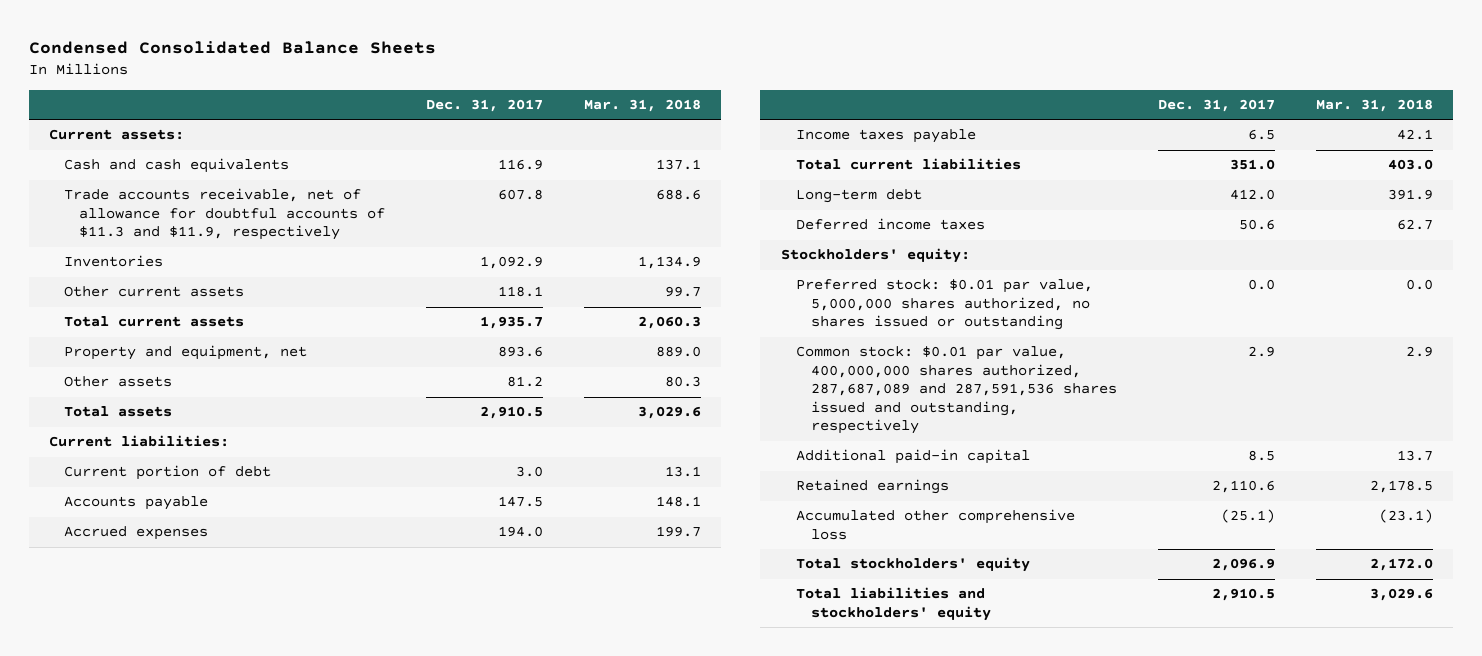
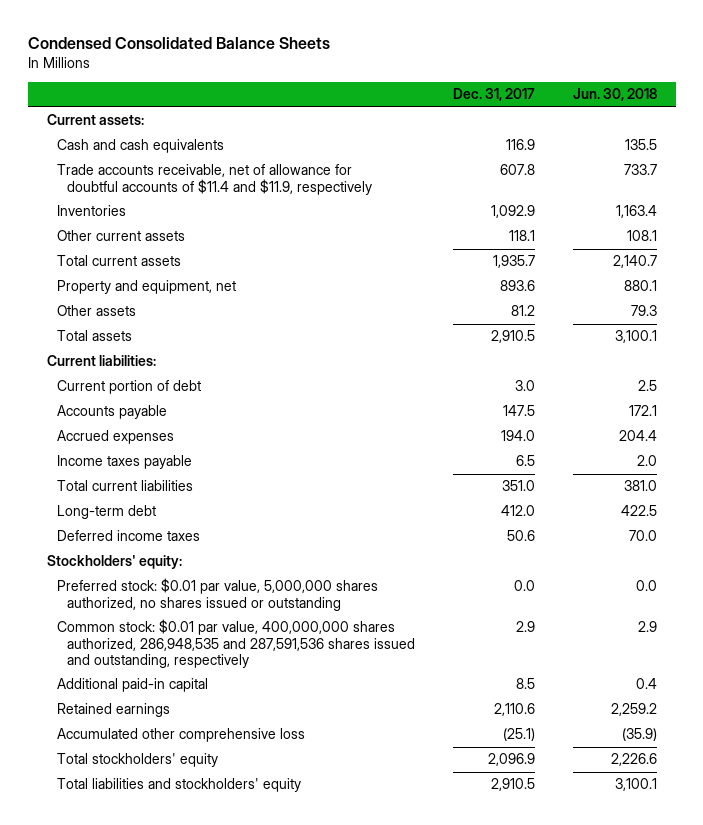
[583,99,701,113] Mar. 31, 2018 -> none
none -> [572,88,657,102] Jun. 30, 2018
[64,188,386,241] Trade accounts receivable, net of allowance for doubtful accounts of $11.3 and $11.9, respectively -> [56,164,372,195] Trade accounts receivable, net of allowance for doubtful accounts of $11.4 and $11.9, respectively
[795,346,1118,435] Common stock: $0.01 par value, 400,000,000 shares authorized, 287,687,089 and 287,591,536 shares issued and outstanding, respectively -> [56,619,415,669] Common stock: $0.01 par value, 400,000,000 shares authorized, 286,948,535 and 287,591,536 shares issued and outstanding, respectively

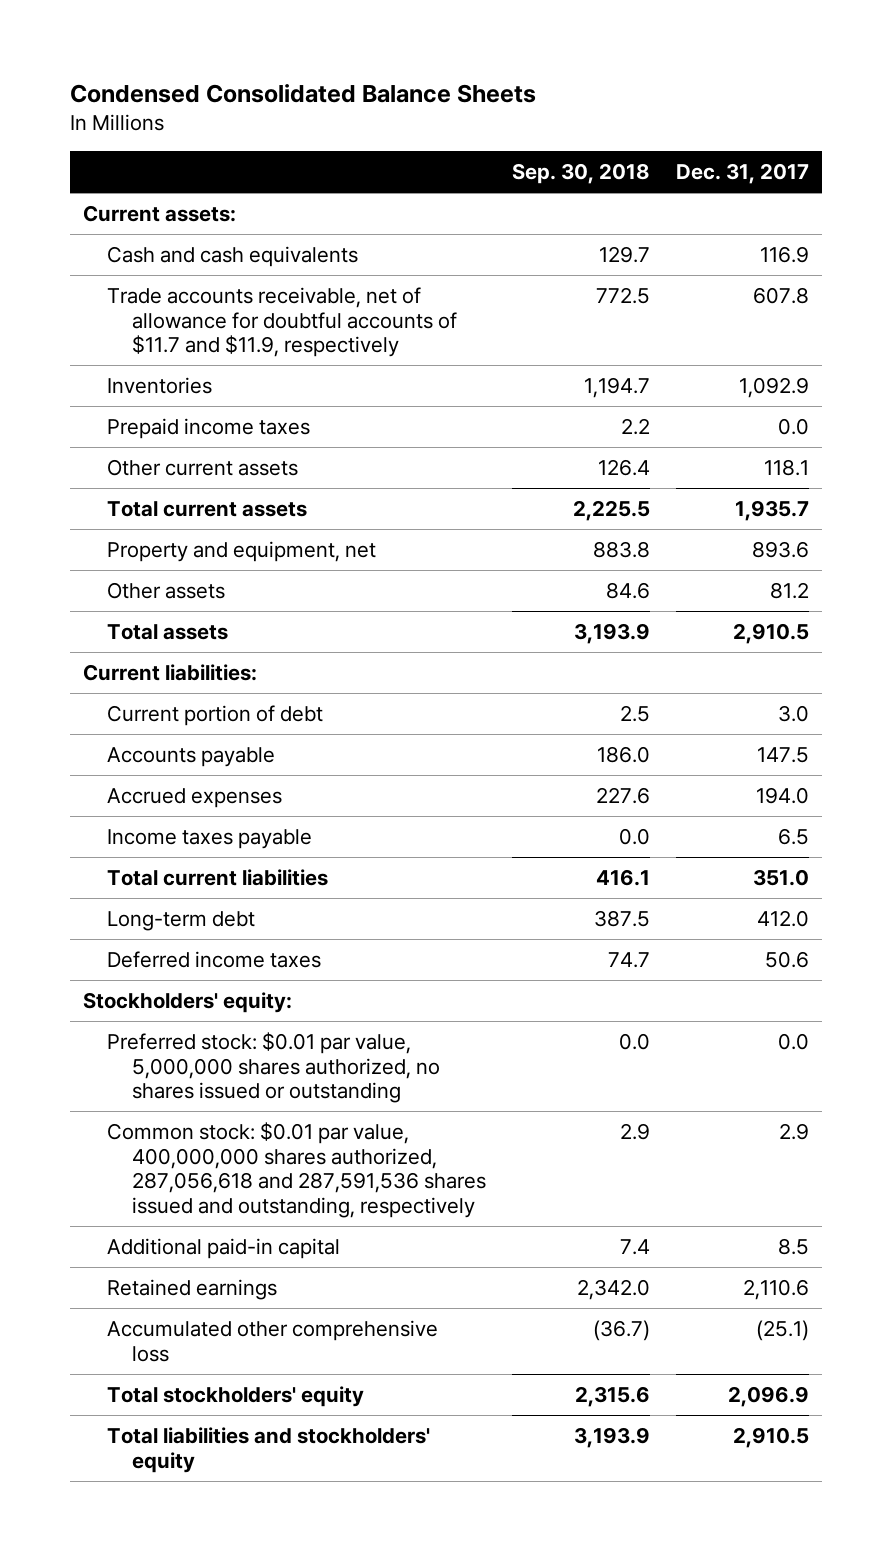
[572,88,657,102] Jun. 30, 2018 -> none
none -> [511,162,650,184] Sep. 30, 2018
[56,164,372,195] Trade accounts receivable, net of allowance for doubtful accounts of $11.4 and $11.9, respectively -> [107,287,457,358] Trade accounts receivable, net of allowance for doubtful accounts of $11.7 and $11.9, respectively
none -> [107,418,311,440] Prepaid income taxes
[56,619,415,669] Common stock: $0.01 par value, 400,000,000 shares authorized, 286,948,535 and 287,591,536 shares issued and outstanding, respectively -> [107,1122,486,1218] Common stock: $0.01 par value, 400,000,000 shares authorized, 287,056,618 and 287,591,536 shares issued and outstanding, respectively

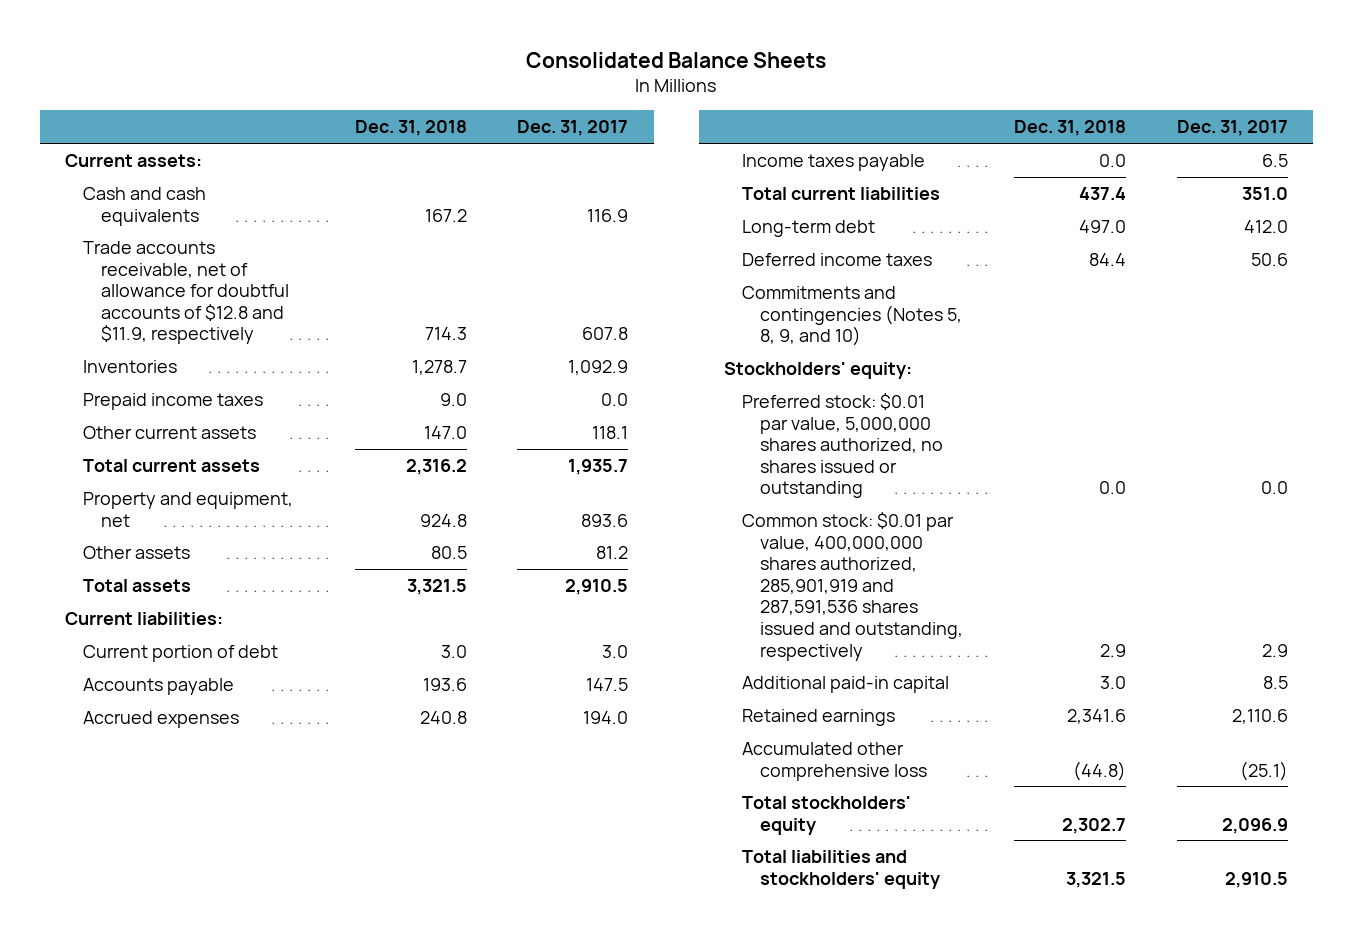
[69,83,536,103] Condensed Consolidated Balance Sheets -> [526,51,827,68] Consolidated Balance Sheets
[511,162,650,184] Sep. 30, 2018 -> none
none -> [354,120,467,137] Dec. 31, 2018
[107,287,457,358] Trade accounts receivable, net of allowance for doubtful accounts of $11.7 and $11.9, respectively -> [83,240,290,345] Trade accounts receivable, net of allowance for doubtful accounts of $12.8 and $11.9, respectively
none -> [742,285,963,347] Commitments and contingencies (Notes 5, 8, 9, and 10)
[107,1122,486,1218] Common stock: $0.01 par value, 400,000,000 shares authorized, 287,056,618 and 287,591,536 shares issued and outstanding, respectively -> [742,511,964,661] Common stock: $0.01 par value, 400,000,000 shares authorized, 285,901,919 and 287,591,536 shares issued and outstanding, respectively

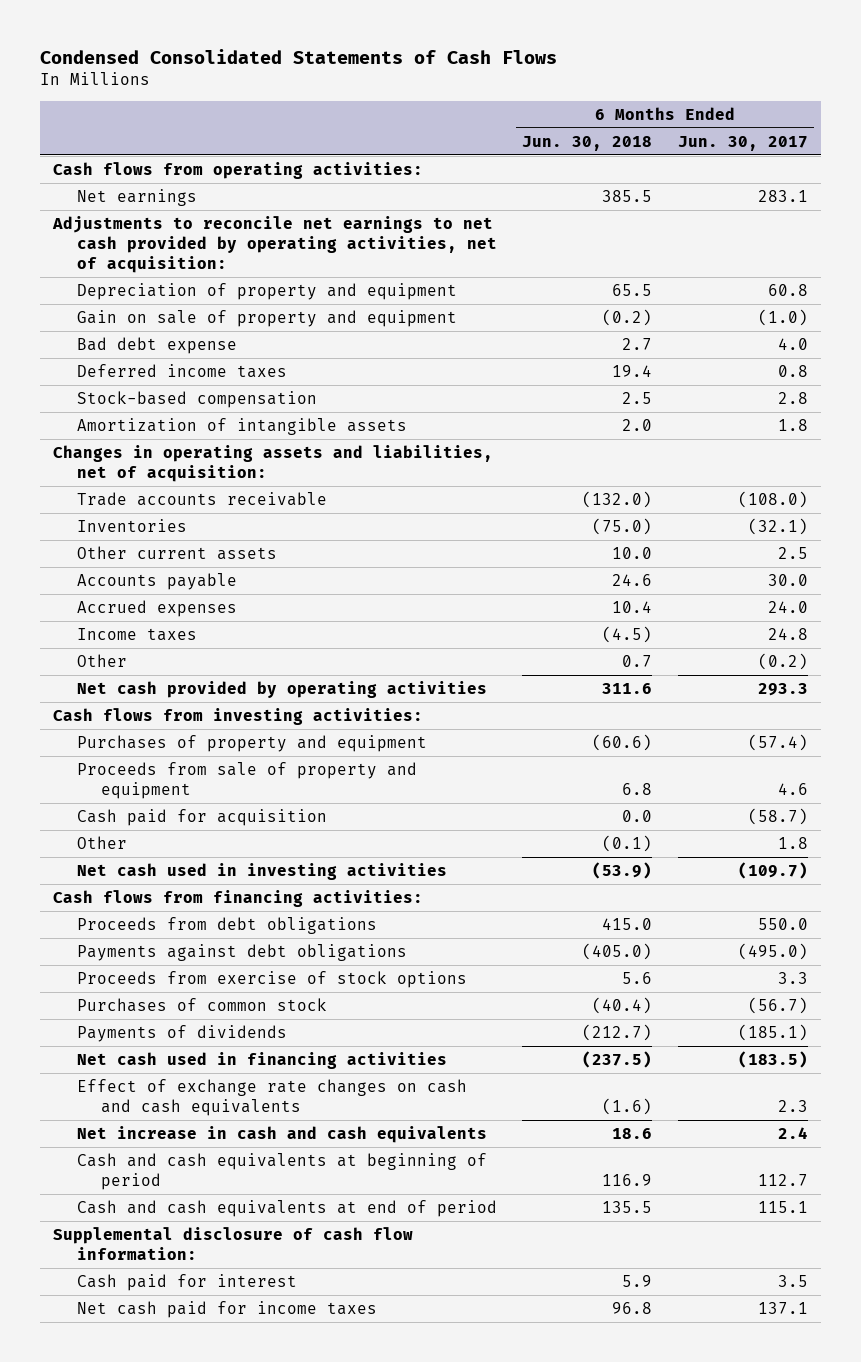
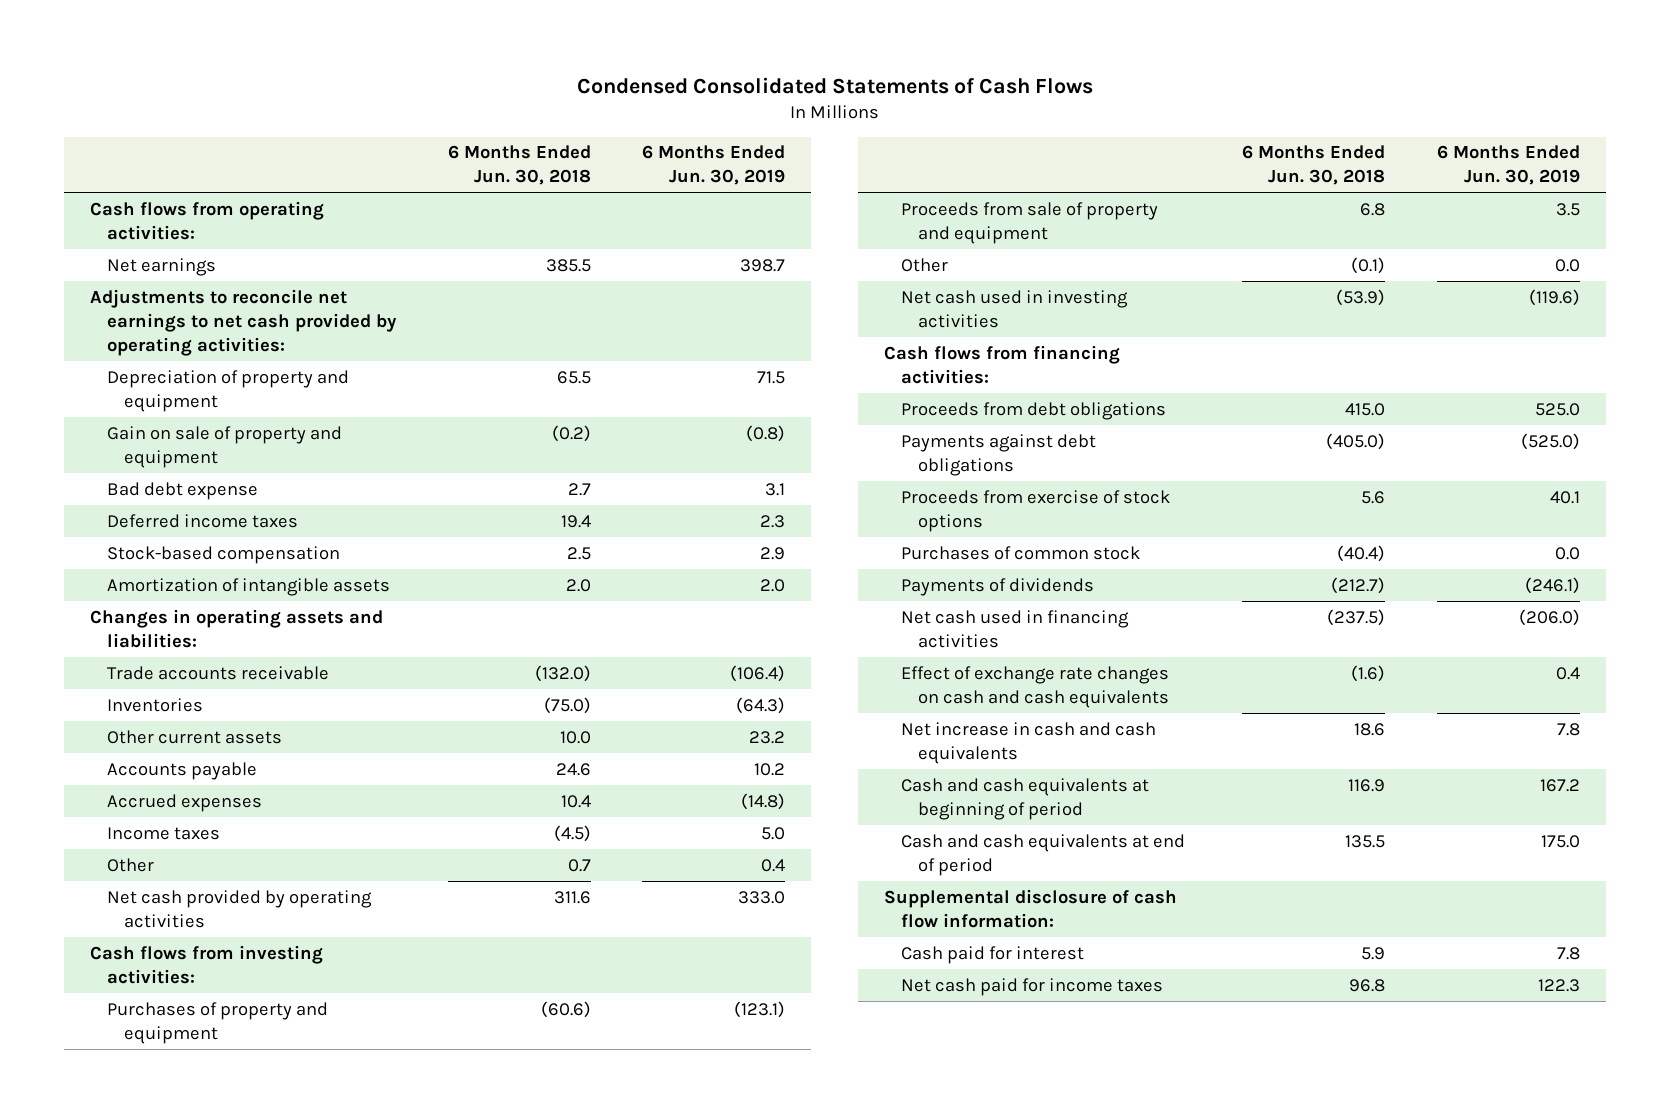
[677,135,808,151] Jun. 30, 2017 -> none
none -> [642,145,786,186] 6 Months Ended Jun. 30, 2019
[51,216,497,273] Adjustments to reconcile net earnings to net cash provided by operating activities, net of acquisition: -> [89,288,397,356] Adjustments to reconcile net earnings to net cash provided by operating activities:
[52,445,493,482] Changes in operating assets and liabilities, net of acquisition: -> [89,608,383,648] Changes in operating assets and liabilities:
[76,809,327,827] Cash paid for acquisition -> none

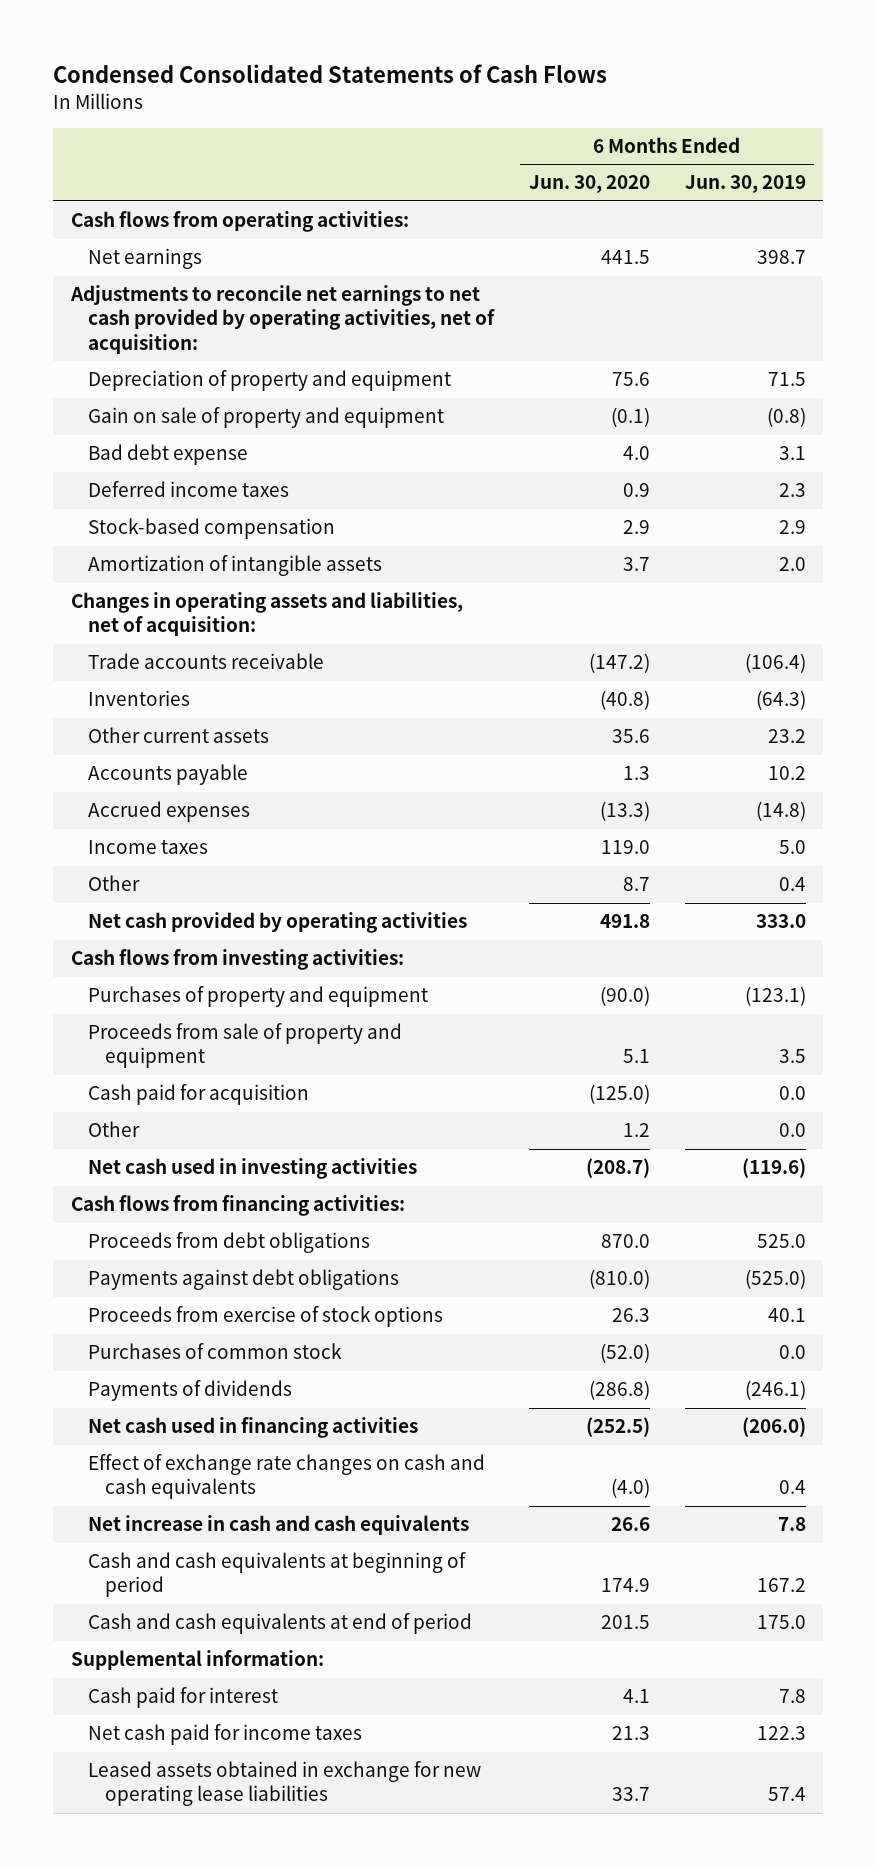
[447,145,591,186] 6 Months Ended Jun. 30, 2018 -> none
none -> [528,175,650,194] Jun. 30, 2020
[89,288,397,356] Adjustments to reconcile net earnings to net cash provided by operating activities: -> [69,285,495,354] Adjustments to reconcile net earnings to net cash provided by operating activities, net of acquisition:
[89,608,383,648] Changes in operating assets and liabilities: -> [70,592,463,637] Changes in operating assets and liabilities, net of acquisition:
none -> [87,1084,309,1106] Cash paid for acquisition
[884,888,1178,928] Supplemental disclosure of cash flow information: -> [70,1650,324,1671] Supplemental information:
none -> [87,1761,481,1807] Leased assets obtained in exchange for new operating lease liabilities

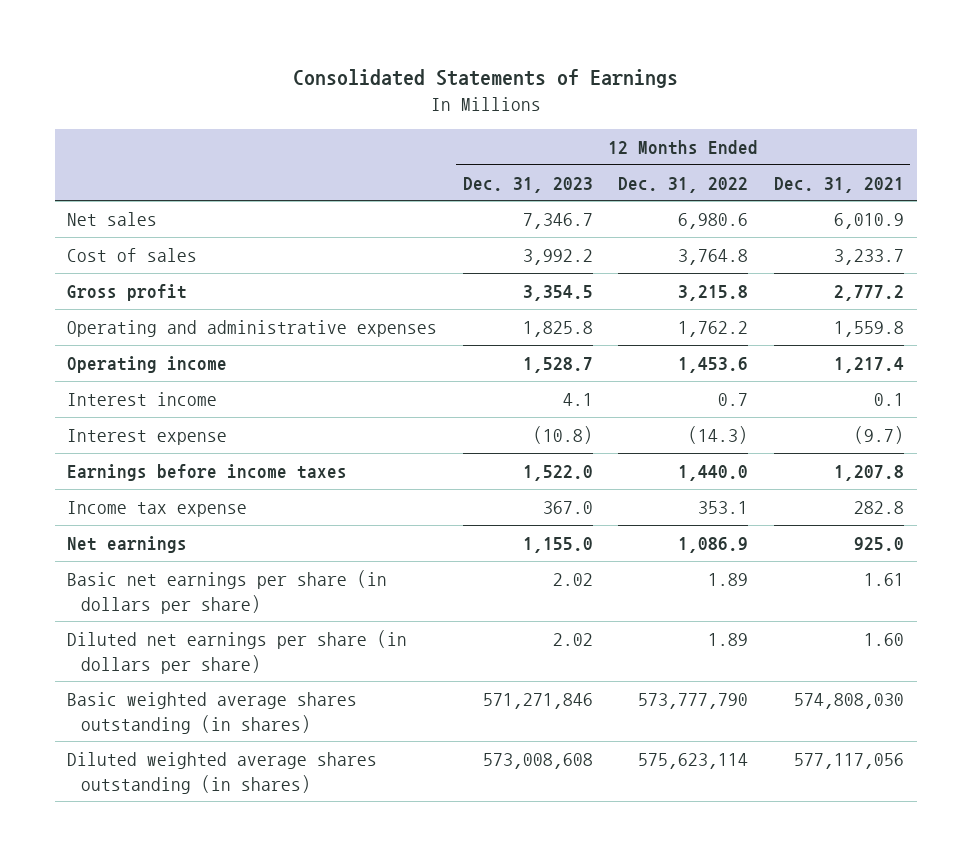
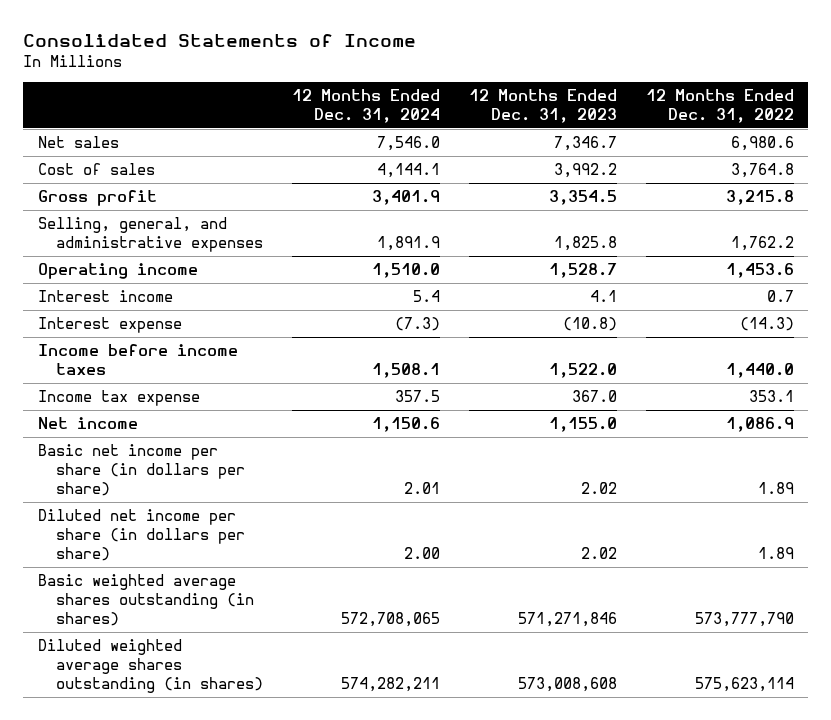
[292,69,678,89] Consolidated Statements of Earnings -> [23,33,417,47] Consolidated Statements of Income
[773,176,904,193] Dec. 31, 2021 -> none
none -> [292,89,441,123] 12 Months Ended Dec. 31, 2024
[67,319,438,337] Operating and administrative expenses -> [37,217,264,253] Selling, general, and administrative expenses
[67,463,348,481] Earnings before income taxes -> [37,344,238,376] Income before income taxes
[67,535,188,553] Net earnings -> [37,417,138,430] Net income
[67,569,388,614] Basic net earnings per share (in dollars per share) -> [37,444,246,496] Basic net income per share (in dollars per share)
[67,629,408,674] Diluted net earnings per share (in dollars per share) -> [37,509,246,561] Diluted net income per share (in dollars per share)

